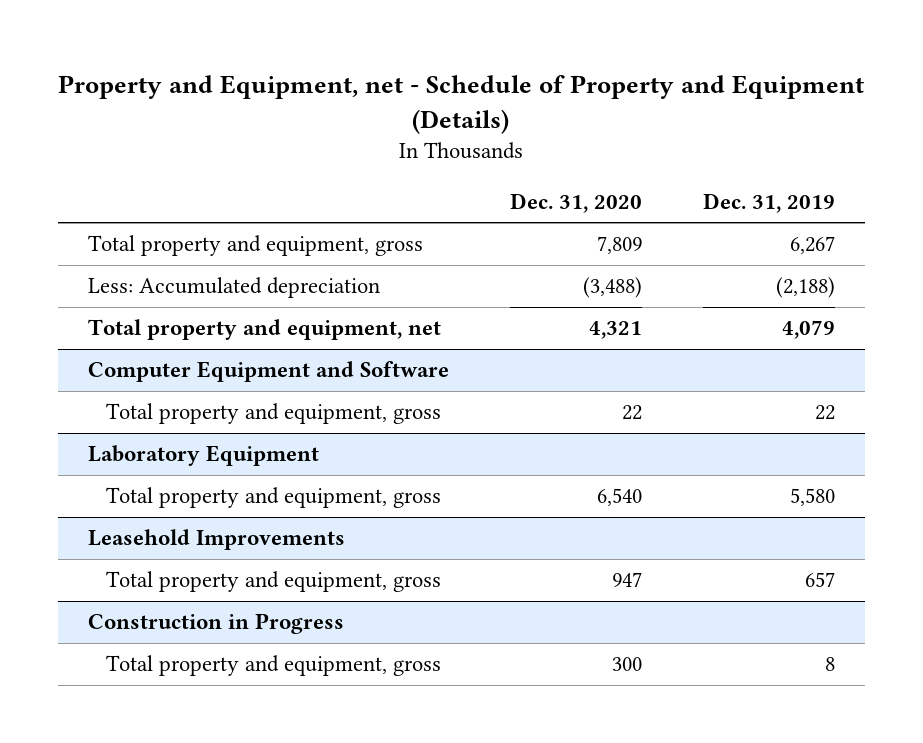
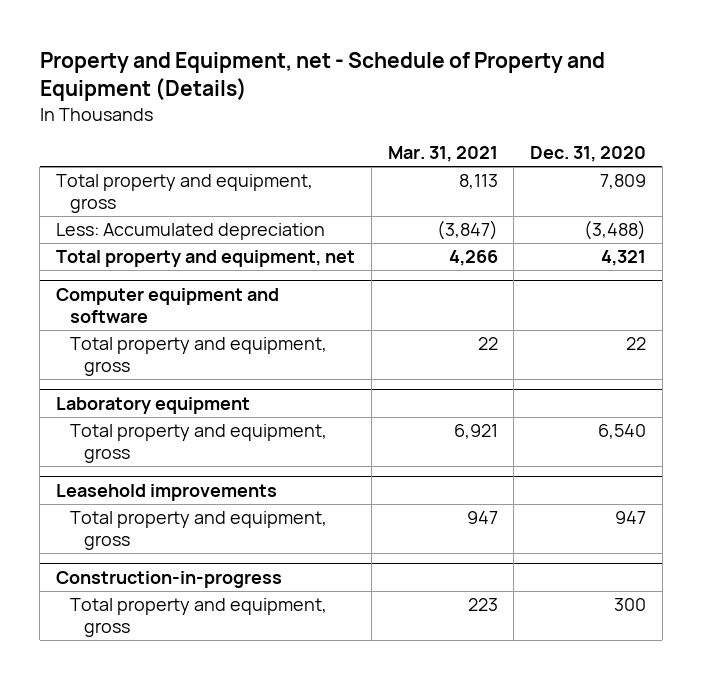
[702,192,835,213] Dec. 31, 2019 -> none
none -> [387,146,498,163] Mar. 31, 2021
[88,361,450,383] Computer Equipment and Software -> [56,288,280,323] Computer equipment and software
[88,445,320,467] Laboratory Equipment -> [56,397,251,415] Laboratory equipment
[88,529,346,551] Leasehold Improvements -> [56,484,278,502] Leasehold improvements
[88,613,345,635] Construction in Progress -> [56,571,283,589] Construction-in-progress

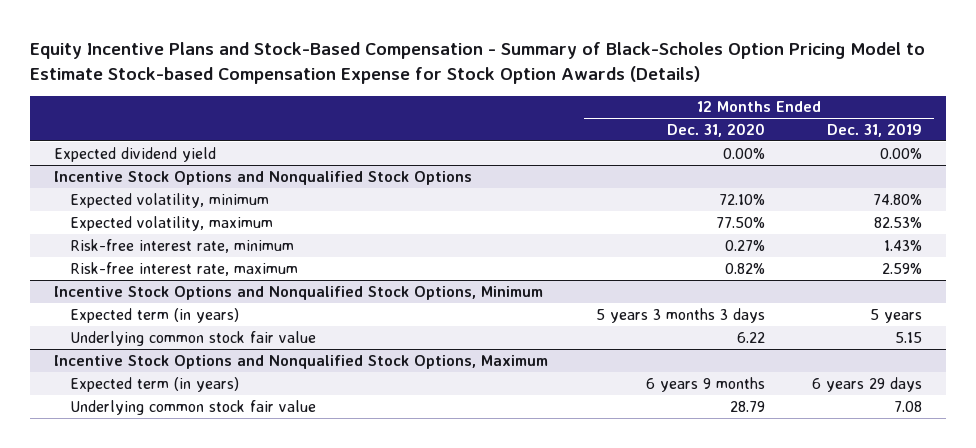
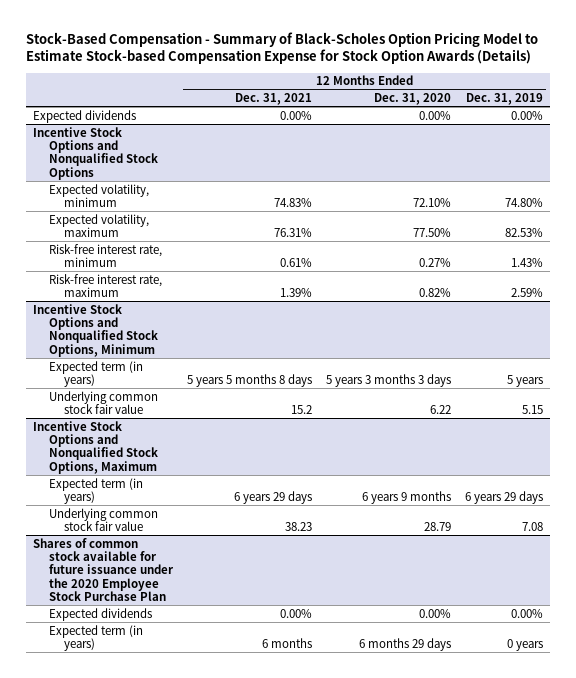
[30,41,926,84] Equity Incentive Plans and Stock-Based Compensation - Summary of Black-Scholes Option Pricing Model to Estimate Stock-based Compensation Expense for Stock Option Awards (Details) -> [25,31,538,65] Stock-Based Compensation - Summary of Black-Scholes Option Pricing Model to Estimate Stock-based Compensation Expense for Stock Option Awards (Details)
none -> [234,93,312,106] Dec. 31, 2021
[54,146,217,162] Expected dividend yield -> [32,109,136,123] Expected dividends
none -> [32,537,174,601] Shares of common stock available for future issuance under the 2020 Employee Stock Purchase Plan
none -> [48,607,152,621] Expected dividends
none -> [48,624,143,651] Expected term (in years)

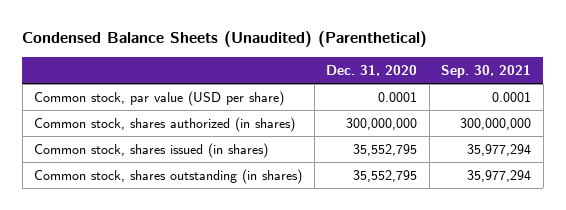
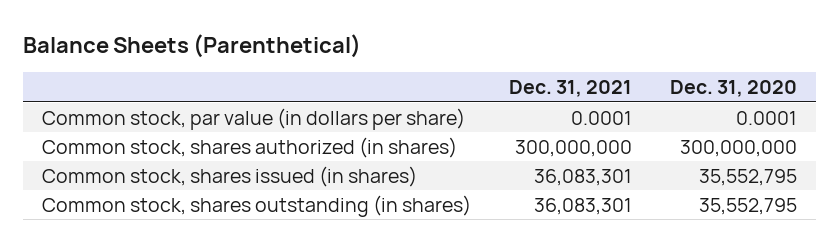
[22,31,428,48] Condensed Balance Sheets (Unaudited) (Parenthetical) -> [23,34,362,59] Balance Sheets (Parenthetical)
[441,64,532,78] Sep. 30, 2021 -> none
none -> [509,80,633,98] Dec. 31, 2021
[34,90,285,106] Common stock, par value (USD per share) -> [42,107,466,130] Common stock, par value (in dollars per share)

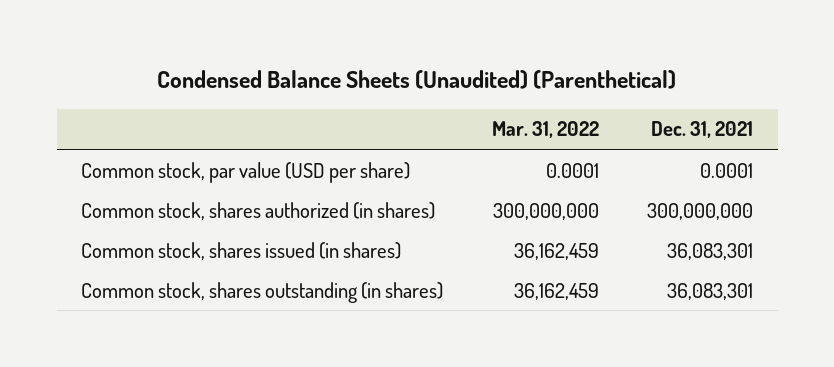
[23,34,362,59] Balance Sheets (Parenthetical) -> [157,70,677,90] Condensed Balance Sheets (Unaudited) (Parenthetical)
[670,80,798,98] Dec. 31, 2020 -> none
none -> [491,121,599,139] Mar. 31, 2022
[42,107,466,130] Common stock, par value (in dollars per share) -> [80,161,410,183] Common stock, par value (USD per share)

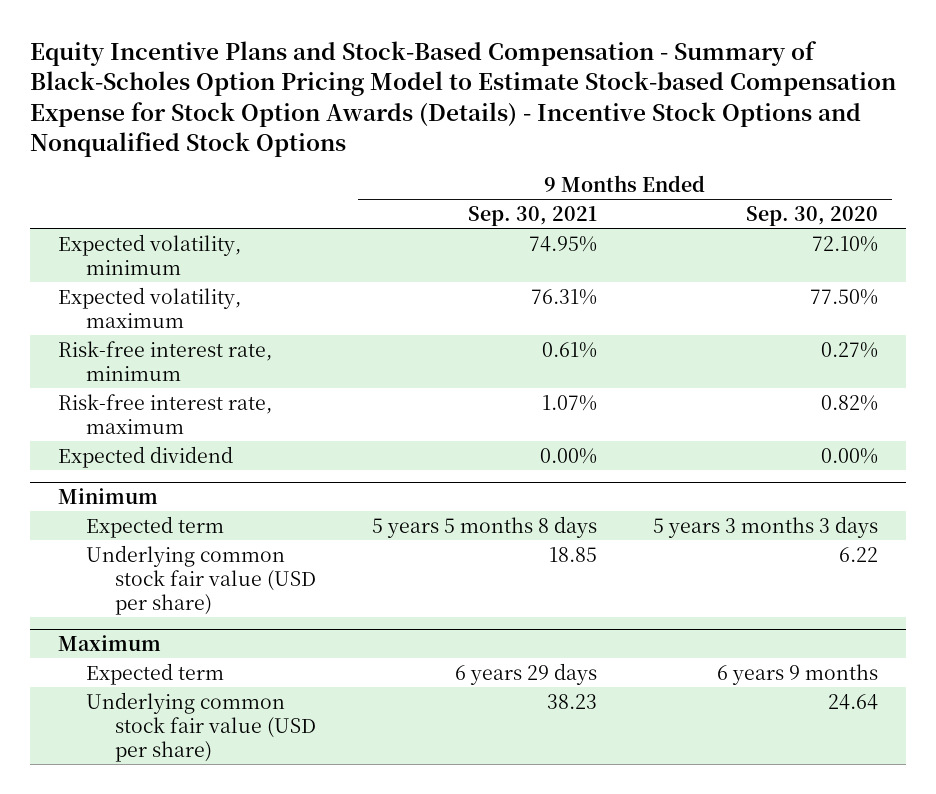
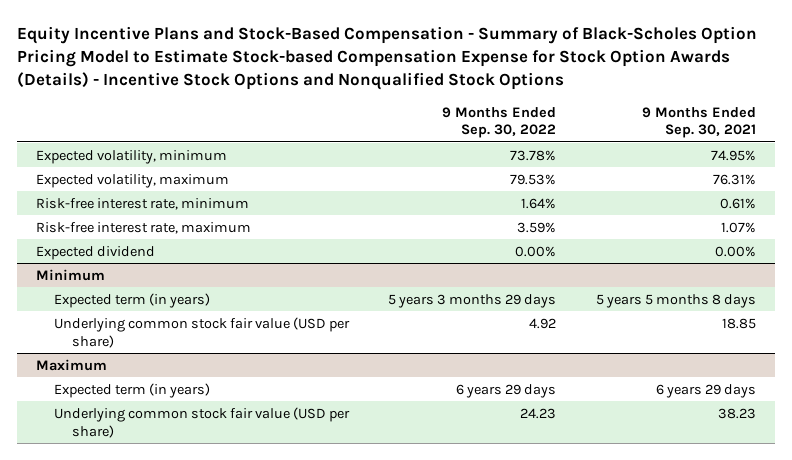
[745,205,878,226] Sep. 30, 2020 -> none
none -> [442,106,557,139] 9 Months Ended Sep. 30, 2022
[86,515,225,538] Expected term -> [54,292,211,308] Expected term (in years)
[86,662,225,685] Expected term -> [54,382,211,398] Expected term (in years)

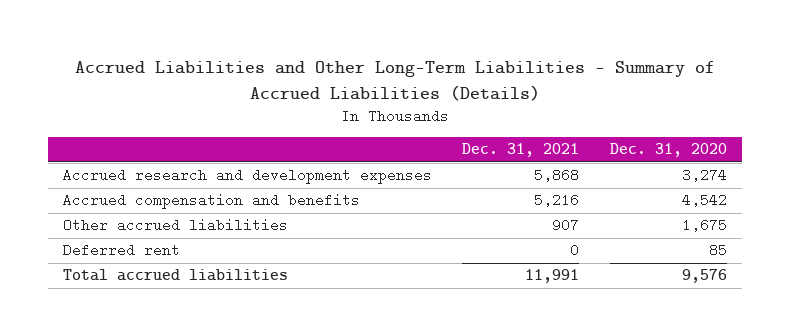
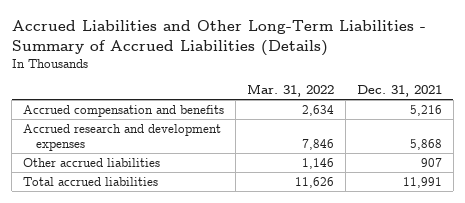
[610,143,728,158] Dec. 31, 2020 -> none
none -> [247,83,335,97] Mar. 31, 2022
[62,168,432,185] Accrued research and development expenses -> [23,123,222,152] Accrued research and development expenses
[62,243,180,258] Deferred rent -> none

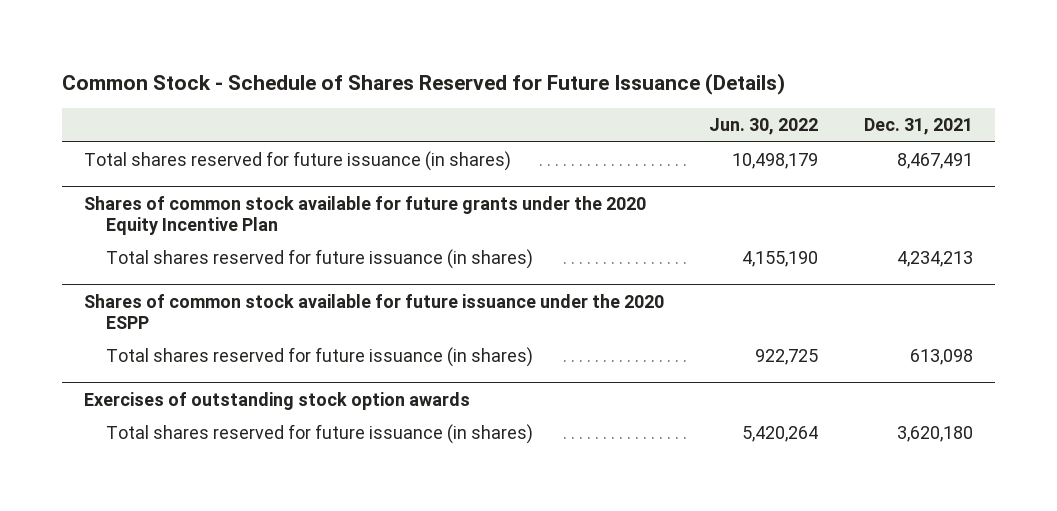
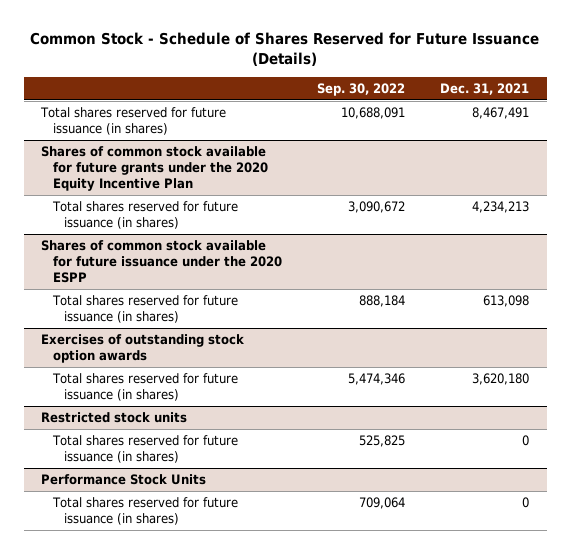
[709,118,819,136] Jun. 30, 2022 -> none
none -> [316,83,405,97] Sep. 30, 2022
none -> [41,412,188,424] Restricted stock units
none -> [51,435,238,464] Total shares reserved for future issuance (in shares)
none -> [41,474,207,486] Performance Stock Units
none -> [51,497,238,526] Total shares reserved for future issuance (in shares)

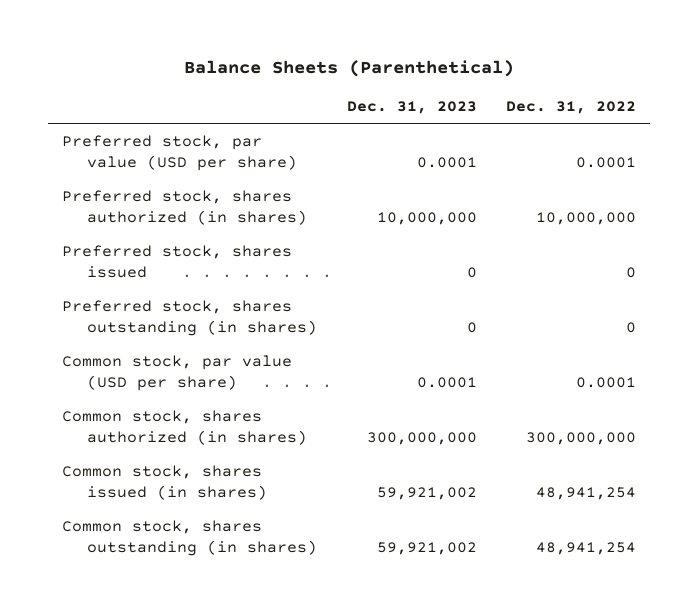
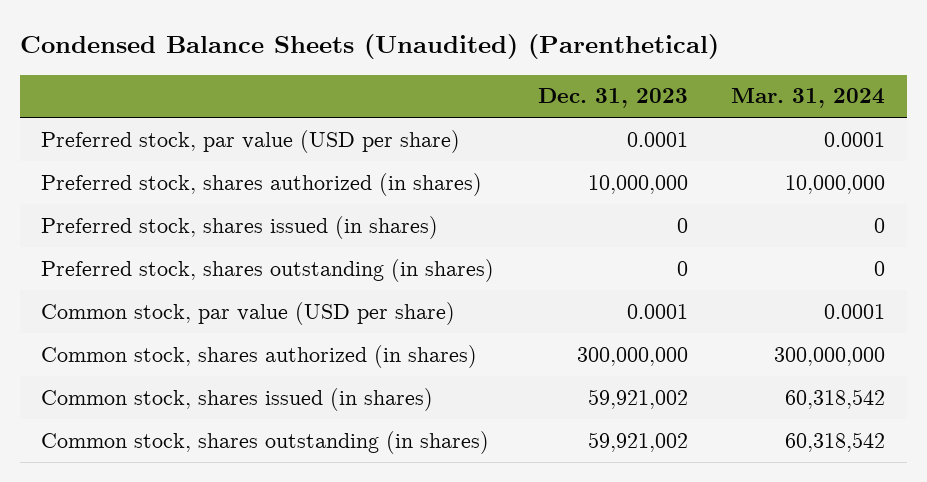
[183,60,514,78] Balance Sheets (Parenthetical) -> [19,34,719,60] Condensed Balance Sheets (Unaudited) (Parenthetical)
[505,101,636,115] Dec. 31, 2022 -> none
none -> [731,88,886,109] Mar. 31, 2024
[62,244,293,278] Preferred stock, shares issued -> [41,215,439,239] Preferred stock, shares issued (in shares)

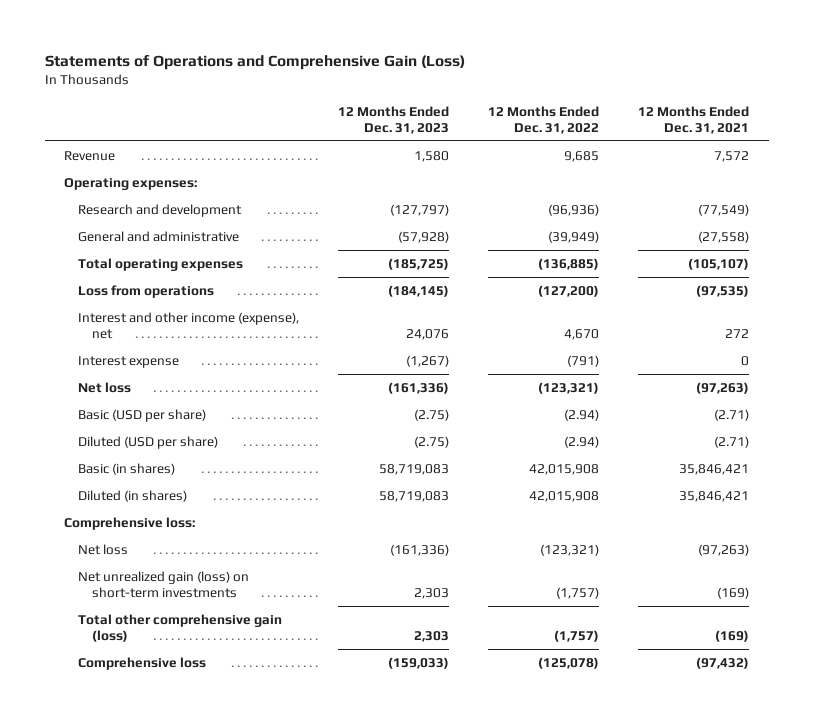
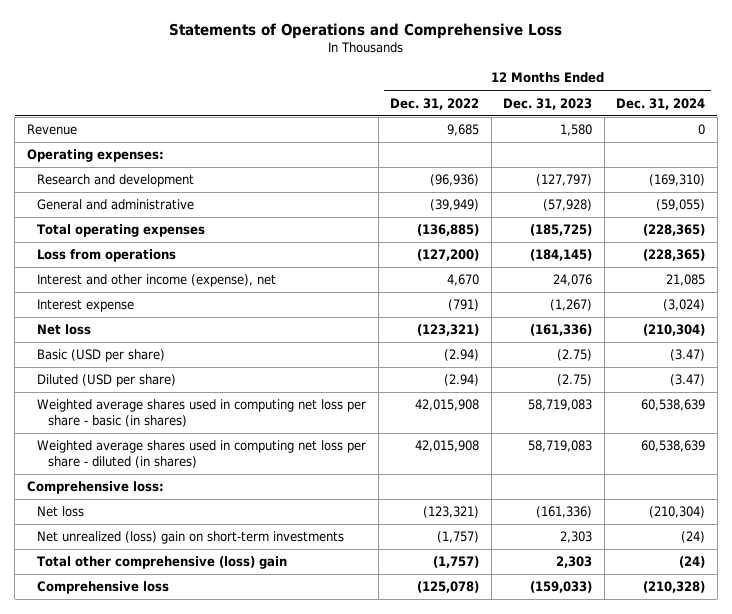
[44,54,465,70] Statements of Operations and Comprehensive Gain (Loss) -> [168,22,562,39] Statements of Operations and Comprehensive Loss
[638,105,750,134] 12 Months Ended Dec. 31, 2021 -> none
none -> [616,97,706,110] Dec. 31, 2024
[77,462,175,475] Basic (in shares) -> [37,399,367,427] Weighted average shares used in computing net loss per share - basic (in shares)
[77,489,187,502] Diluted (in shares) -> [37,440,367,468] Weighted average shares used in computing net loss per share - diluted (in shares)
[77,570,249,598] Net unrealized gain (loss) on short-term investments -> [37,531,345,545] Net unrealized (loss) gain on short-term investments
[77,613,282,642] Total other comprehensive gain (loss) -> [37,556,288,570] Total other comprehensive (loss) gain

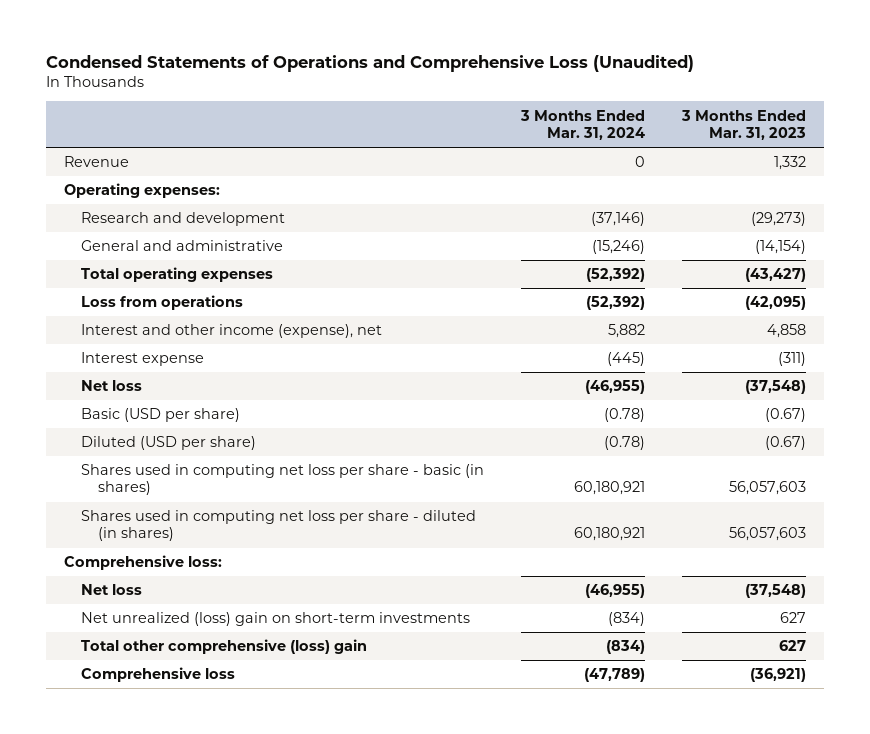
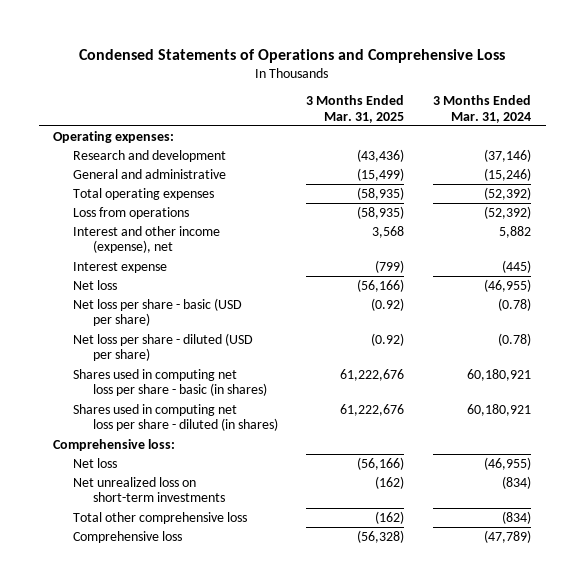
[45,54,694,72] Condensed Statements of Operations and Comprehensive Loss (Unaudited) -> [79,48,506,63] Condensed Statements of Operations and Comprehensive Loss
[680,109,806,140] 3 Months Ended Mar. 31, 2023 -> none
none -> [306,95,405,123] 3 Months Ended Mar. 31, 2025
[64,156,130,168] Revenue -> none
[80,408,240,423] Basic (USD per share) -> [72,297,242,327] Net loss per share - basic (USD per share)
[80,436,256,451] Diluted (USD per share) -> [72,332,253,362] Net loss per share - diluted (USD per share)
[80,612,470,627] Net unrealized (loss) gain on short-term investments -> [72,476,225,503] Net unrealized loss on short-term investments
[80,639,367,655] Total other comprehensive (loss) gain -> [72,511,247,524] Total other comprehensive loss

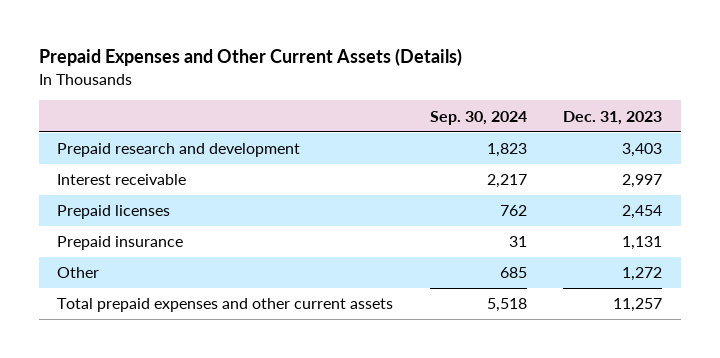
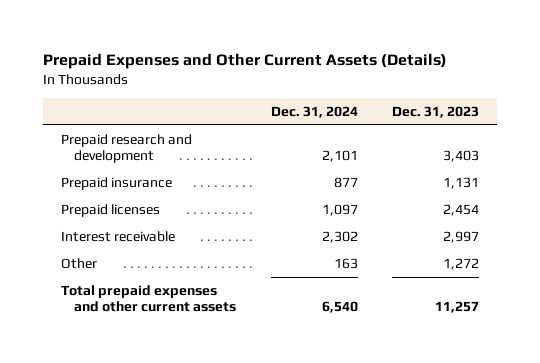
[429,110,527,125] Sep. 30, 2024 -> none
none -> [270,105,358,118] Dec. 31, 2024
[57,205,171,220] Prepaid licenses -> [60,203,160,217] Prepaid licenses
[57,174,187,186] Interest receivable -> [60,230,175,242] Interest receivable

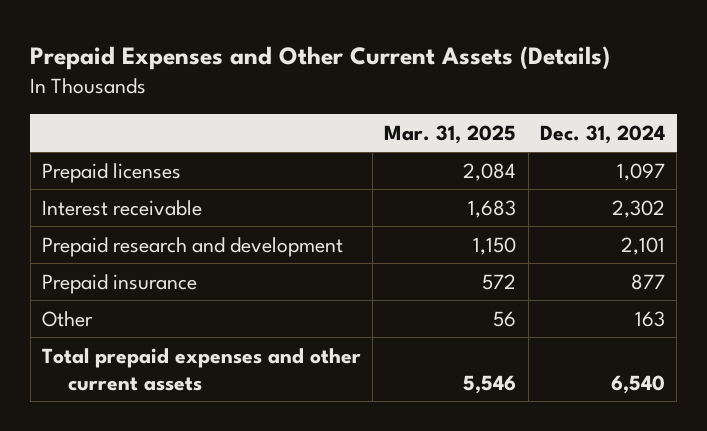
[392,105,480,118] Dec. 31, 2023 -> none
none -> [384,125,517,145] Mar. 31, 2025
[60,133,192,164] Prepaid research and development -> [41,236,343,257] Prepaid research and development
[60,176,172,190] Prepaid insurance -> [41,273,197,294] Prepaid insurance

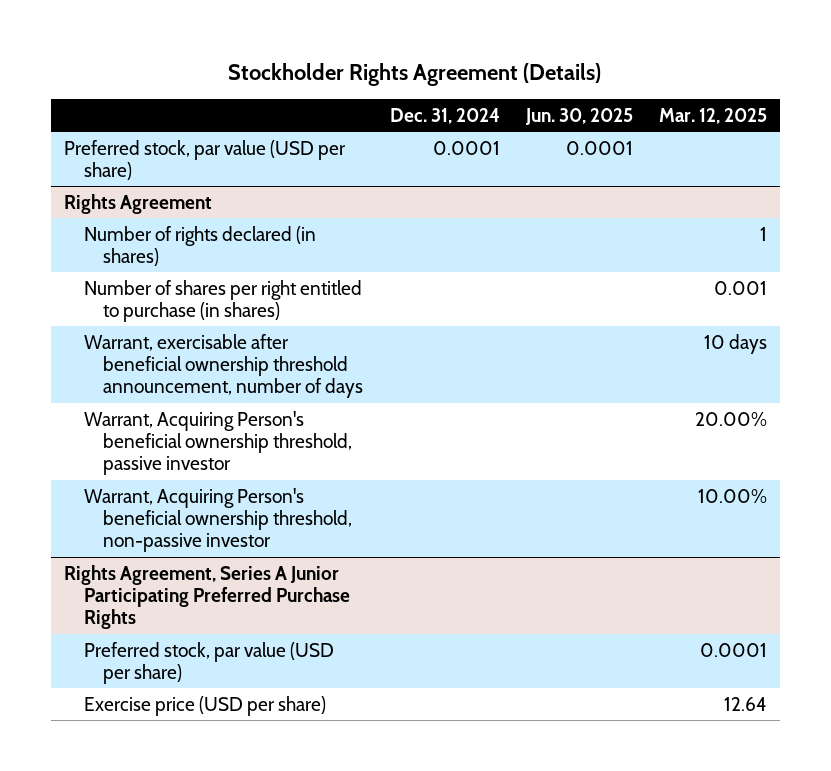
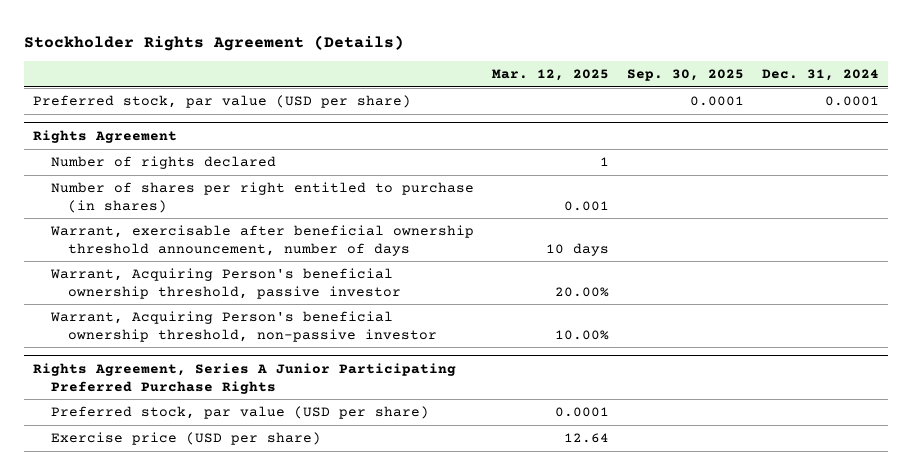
[524,107,633,125] Jun. 30, 2025 -> none
none -> [626,69,744,82] Sep. 30, 2025
[83,225,316,267] Number of rights declared (in shares) -> [50,156,276,170] Number of rights declared

